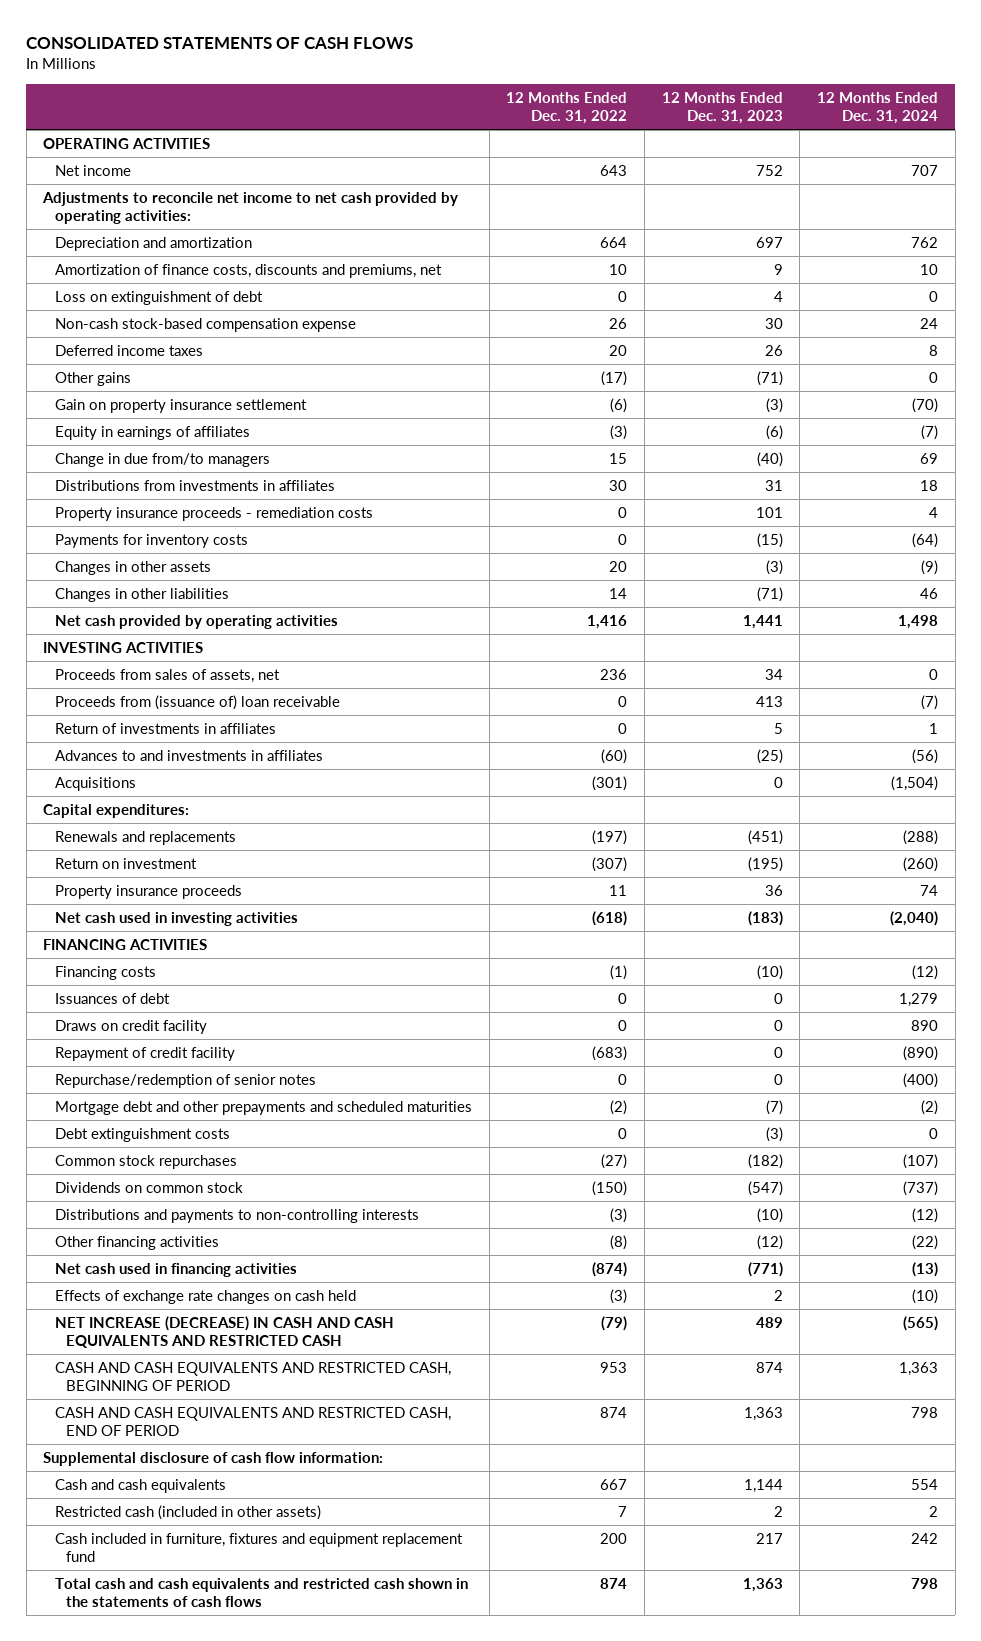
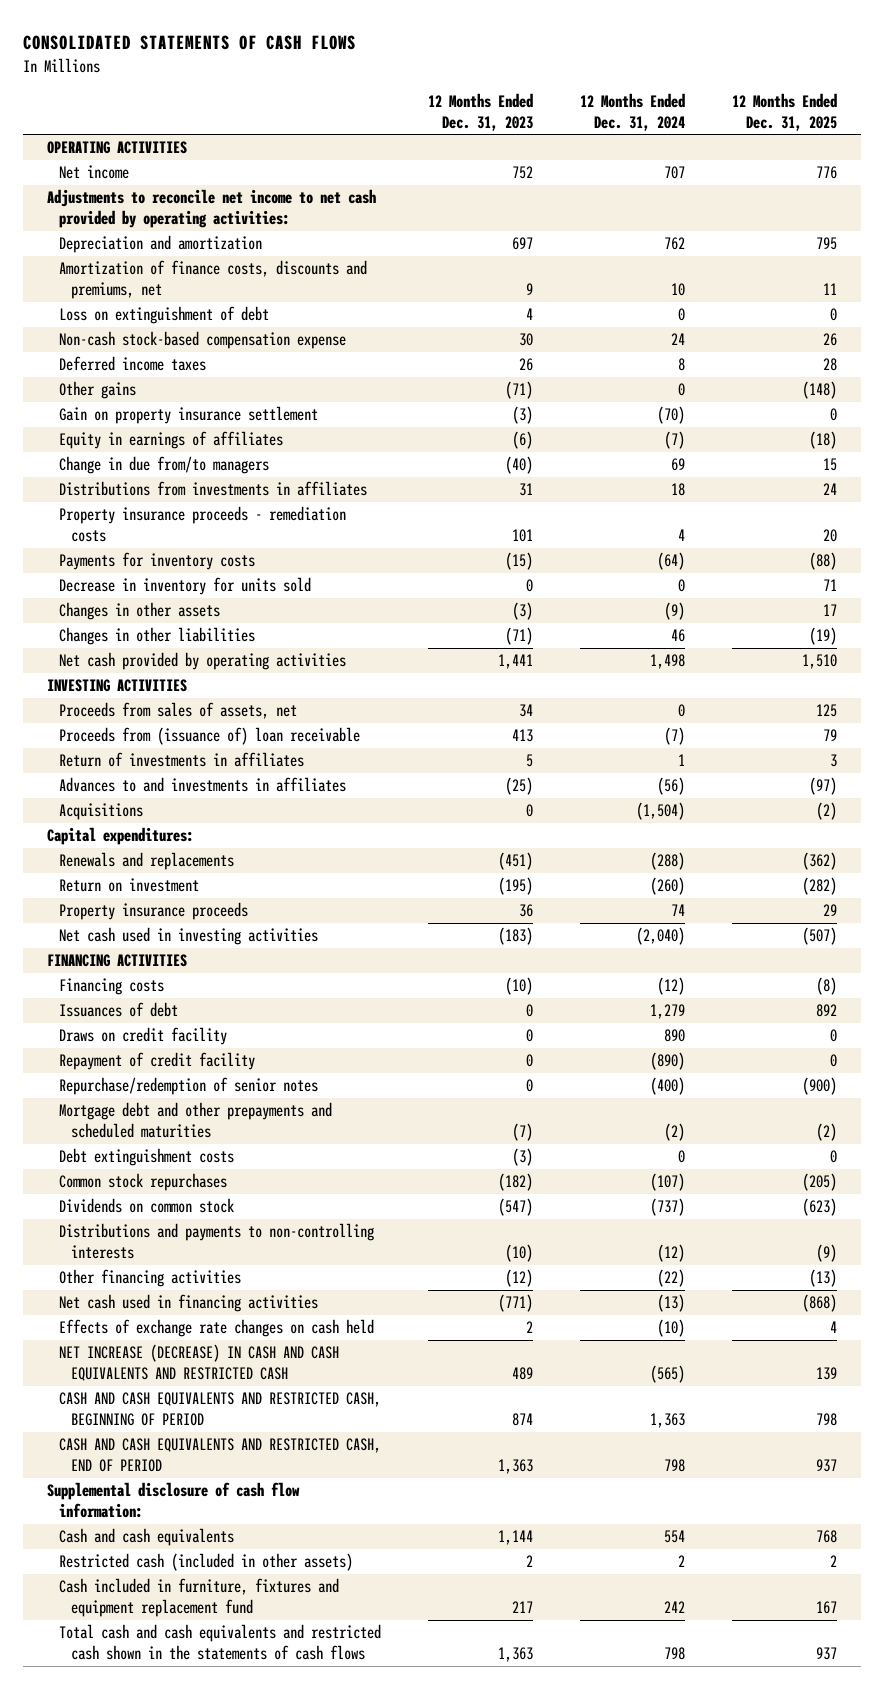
[506,92,628,125] 12 Months Ended Dec. 31, 2022 -> none
none -> [732,92,838,131] 12 Months Ended Dec. 31, 2025
none -> [58,577,311,596] Decrease in inventory for units sold

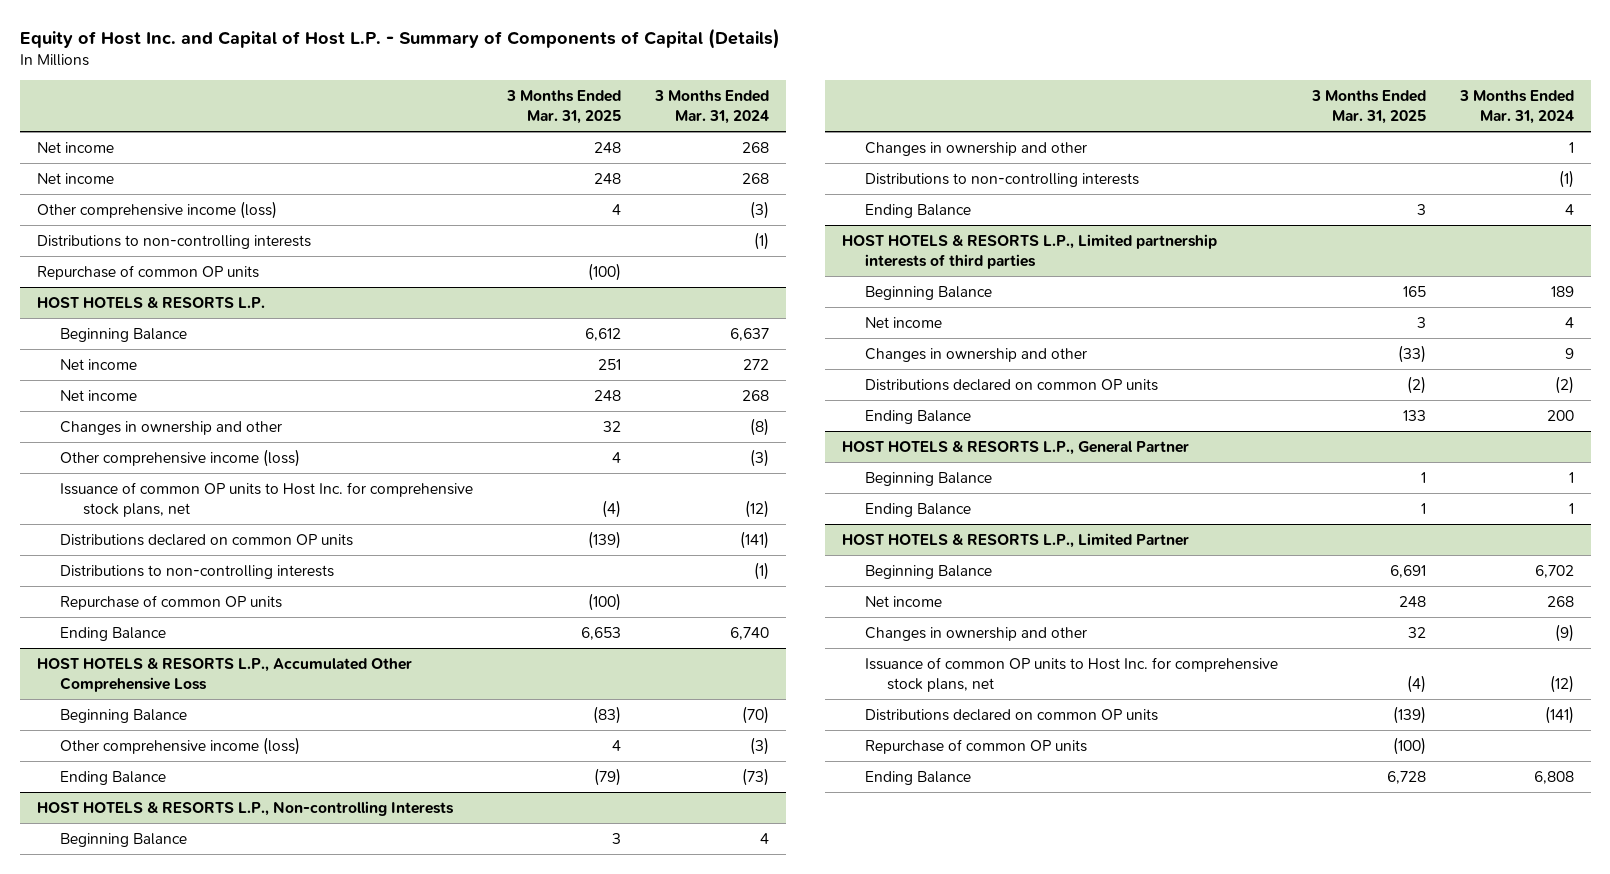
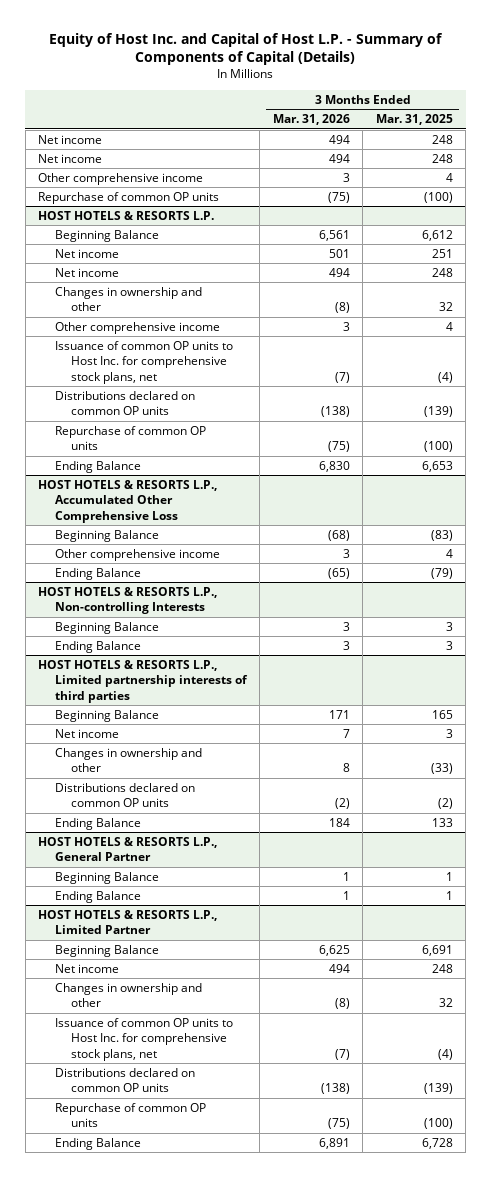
[653,90,769,124] 3 Months Ended Mar. 31, 2024 -> none
none -> [272,114,350,126] Mar. 31, 2026
[36,235,311,250] Distributions to non-controlling interests -> none
[36,201,277,220] Other comprehensive income (loss) -> [38,172,204,185] Other comprehensive income
[59,449,300,468] Other comprehensive income (loss) -> [54,321,220,334] Other comprehensive income
[59,565,334,580] Distributions to non-controlling interests -> none
[59,737,300,756] Other comprehensive income (loss) -> [54,548,220,561] Other comprehensive income
[864,142,1087,157] Changes in ownership and other -> none
[864,173,1139,188] Distributions to non-controlling interests -> none

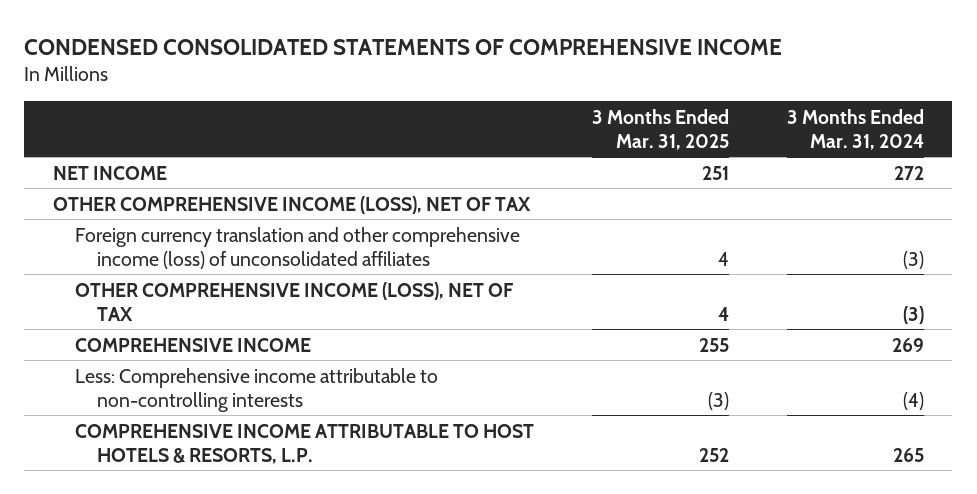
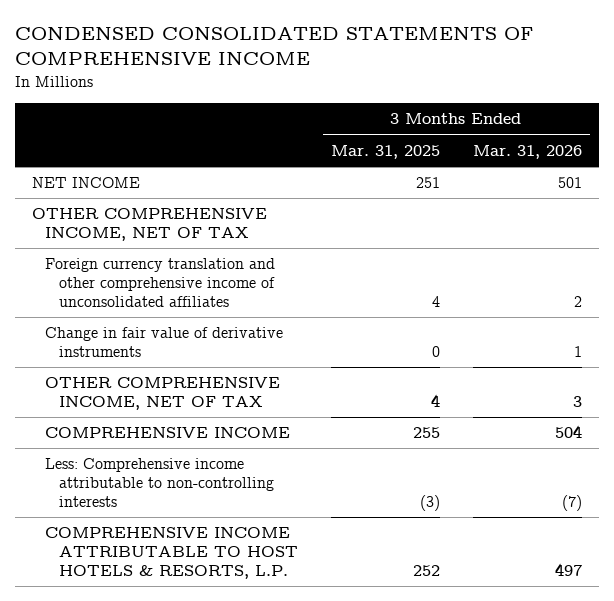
[786,108,924,150] 3 Months Ended Mar. 31, 2024 -> none
none -> [473,144,583,159] Mar. 31, 2026
[53,195,532,214] OTHER COMPREHENSIVE INCOME (LOSS), NET OF TAX -> [31,208,267,242] OTHER COMPREHENSIVE INCOME, NET OF TAX
[75,226,521,269] Foreign currency translation and other comprehensive income (loss) of unconsolidated affiliates -> [45,258,276,308] Foreign currency translation and other comprehensive income of unconsolidated affiliates
none -> [45,327,284,358] Change in fair value of derivative instruments
[75,281,514,321] OTHER COMPREHENSIVE INCOME (LOSS), NET OF TAX -> [45,377,281,411] OTHER COMPREHENSIVE INCOME, NET OF TAX

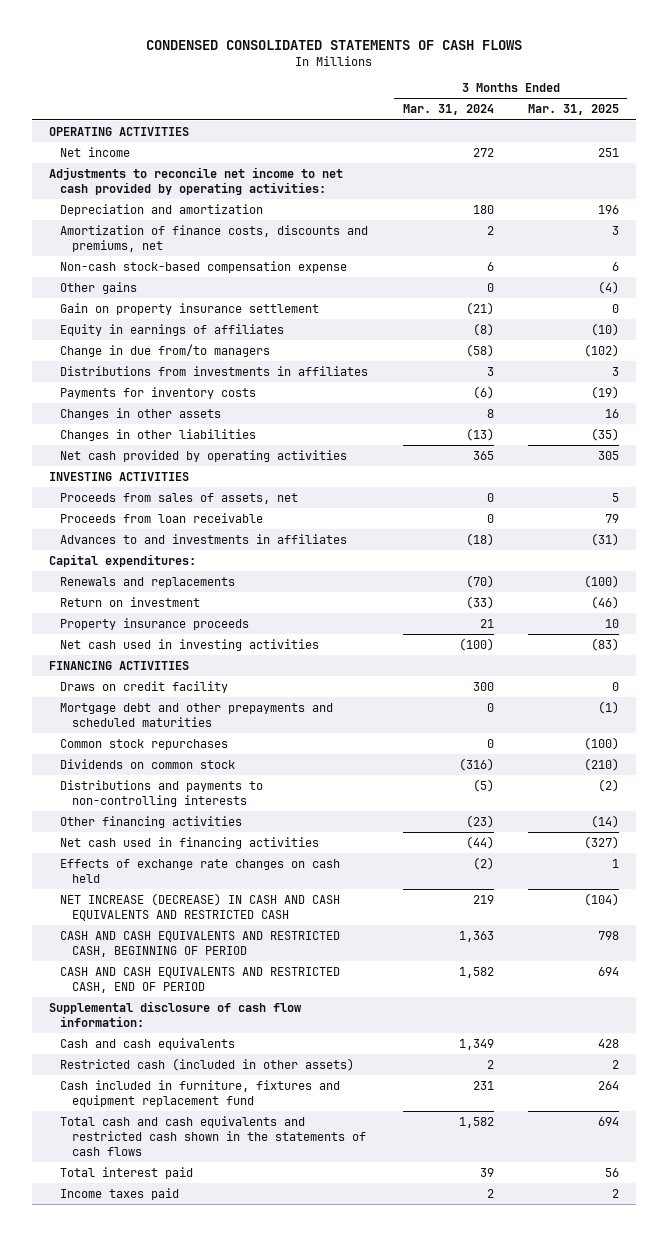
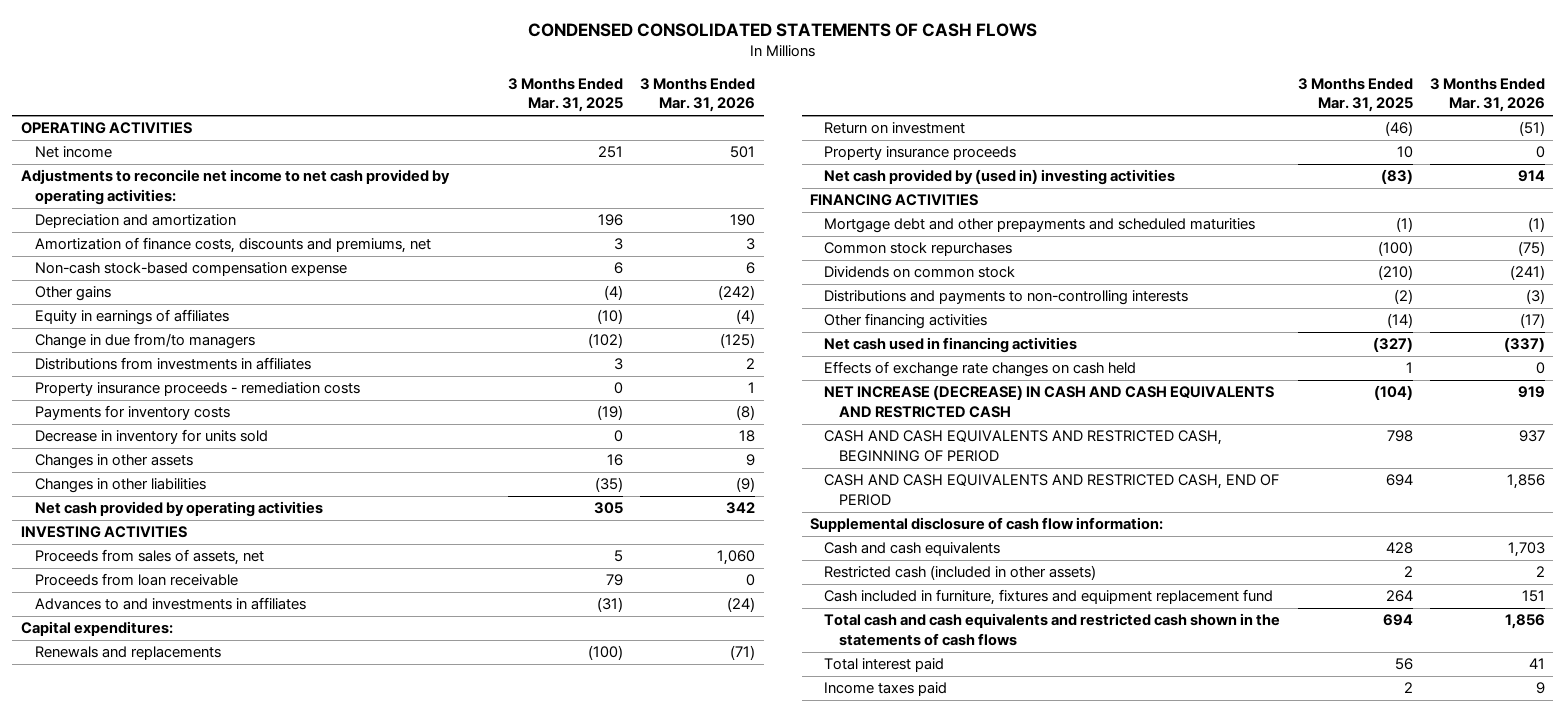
[402,104,494,116] Mar. 31, 2024 -> none
none -> [640,77,756,113] 3 Months Ended Mar. 31, 2026
[60,302,320,315] Gain on property insurance settlement -> none
none -> [34,382,360,397] Property insurance proceeds - remediation costs
none -> [34,429,268,445] Decrease in inventory for units sold
[60,638,320,651] Net cash used in investing activities -> [824,169,1176,186] Net cash provided by (used in) investing activities
[60,680,229,693] Draws on credit facility -> none

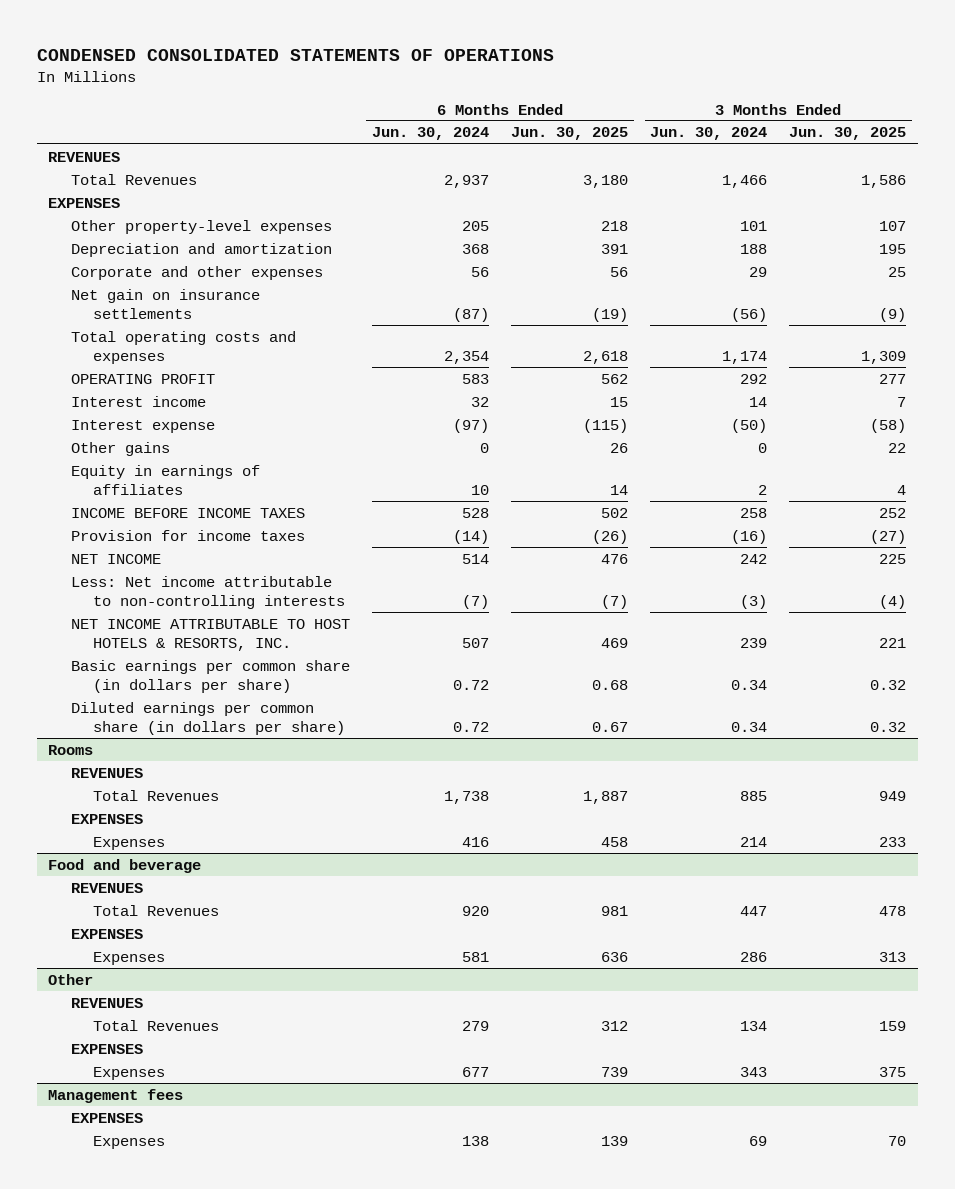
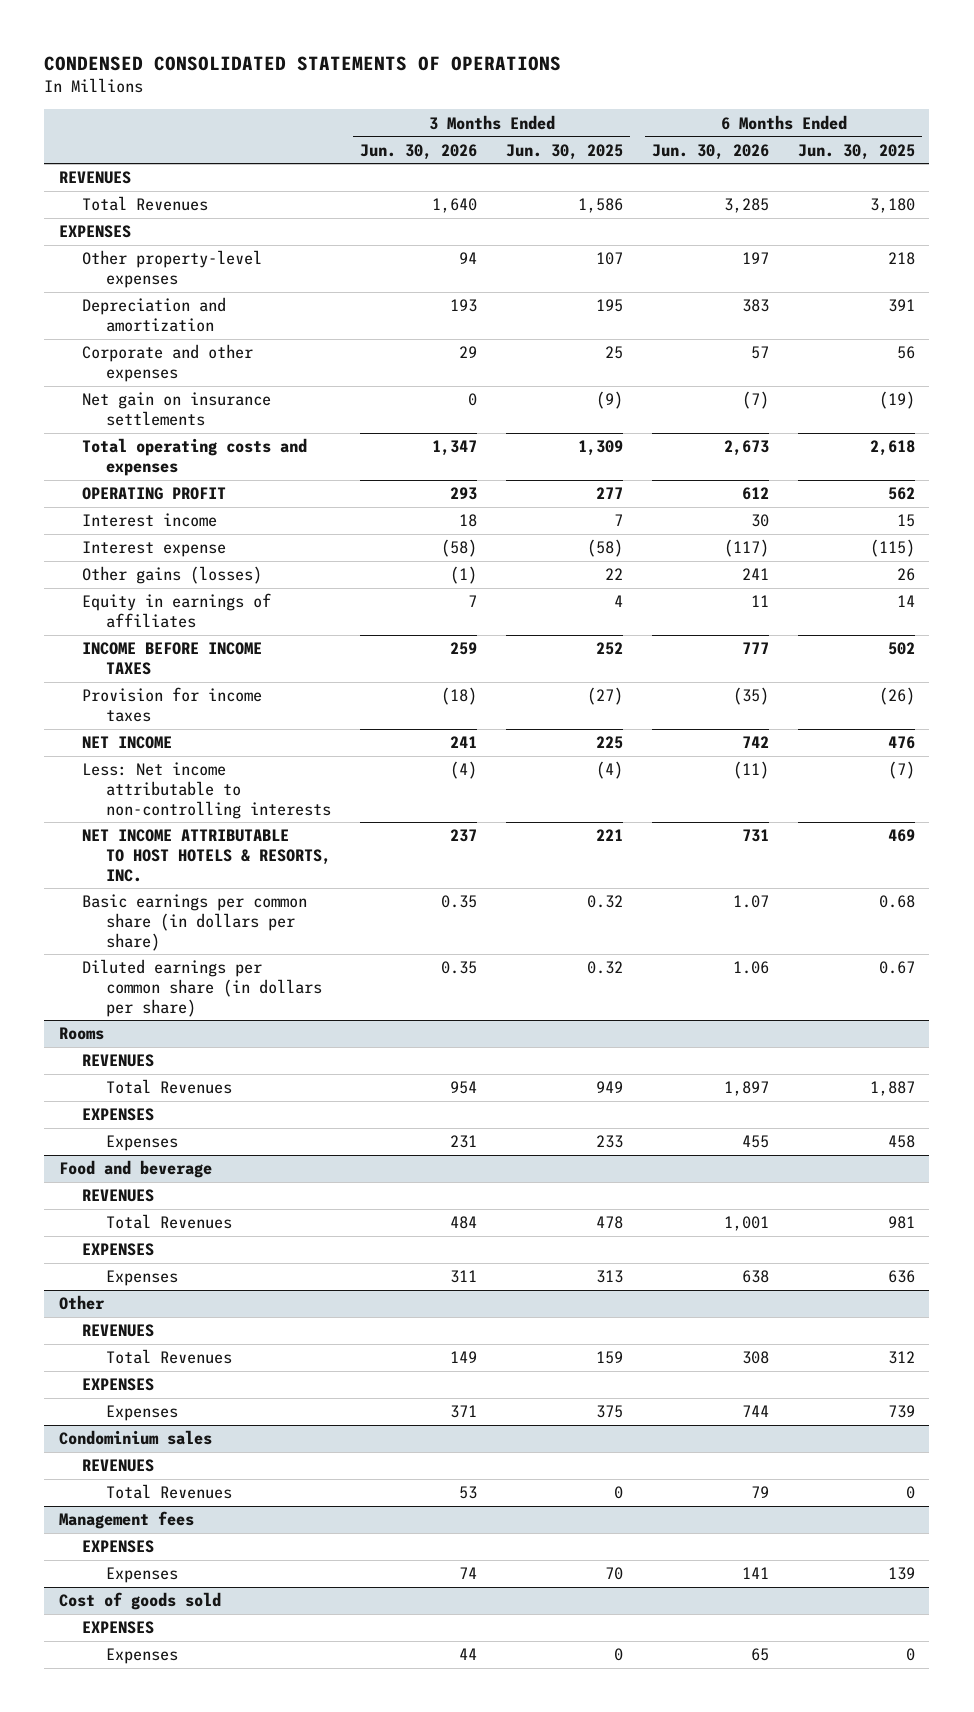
[371,127,489,141] Jun. 30, 2024 -> none
[650,127,768,141] Jun. 30, 2024 -> none
none -> [360,143,478,160] Jun. 30, 2026
none -> [652,143,770,160] Jun. 30, 2026
[70,441,170,456] Other gains -> [82,566,263,585] Other gains (losses)
none -> [58,1430,212,1446] Condominium sales
none -> [82,1459,155,1473] REVENUES
none -> [106,1484,233,1500] Total Revenues
none -> [58,1592,221,1611] Cost of goods sold
none -> [82,1621,155,1635] EXPENSES
none -> [106,1648,179,1665] Expenses

